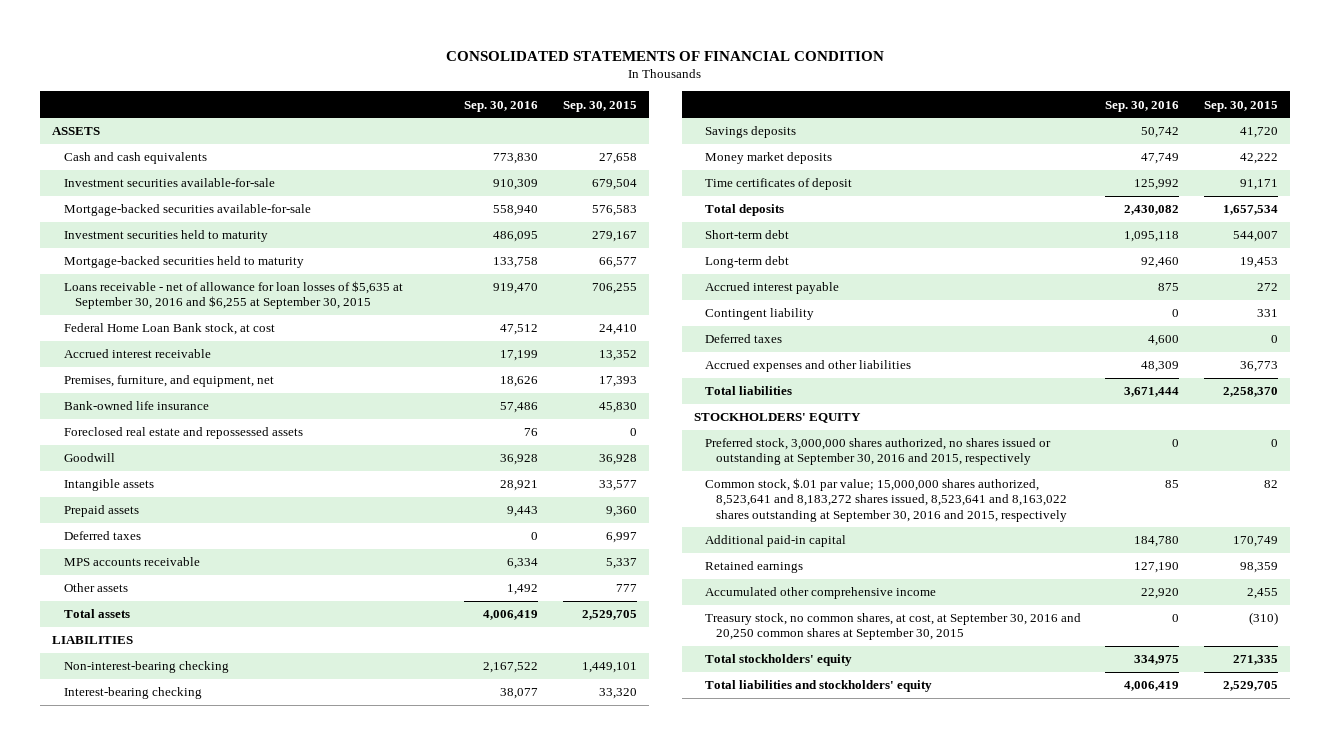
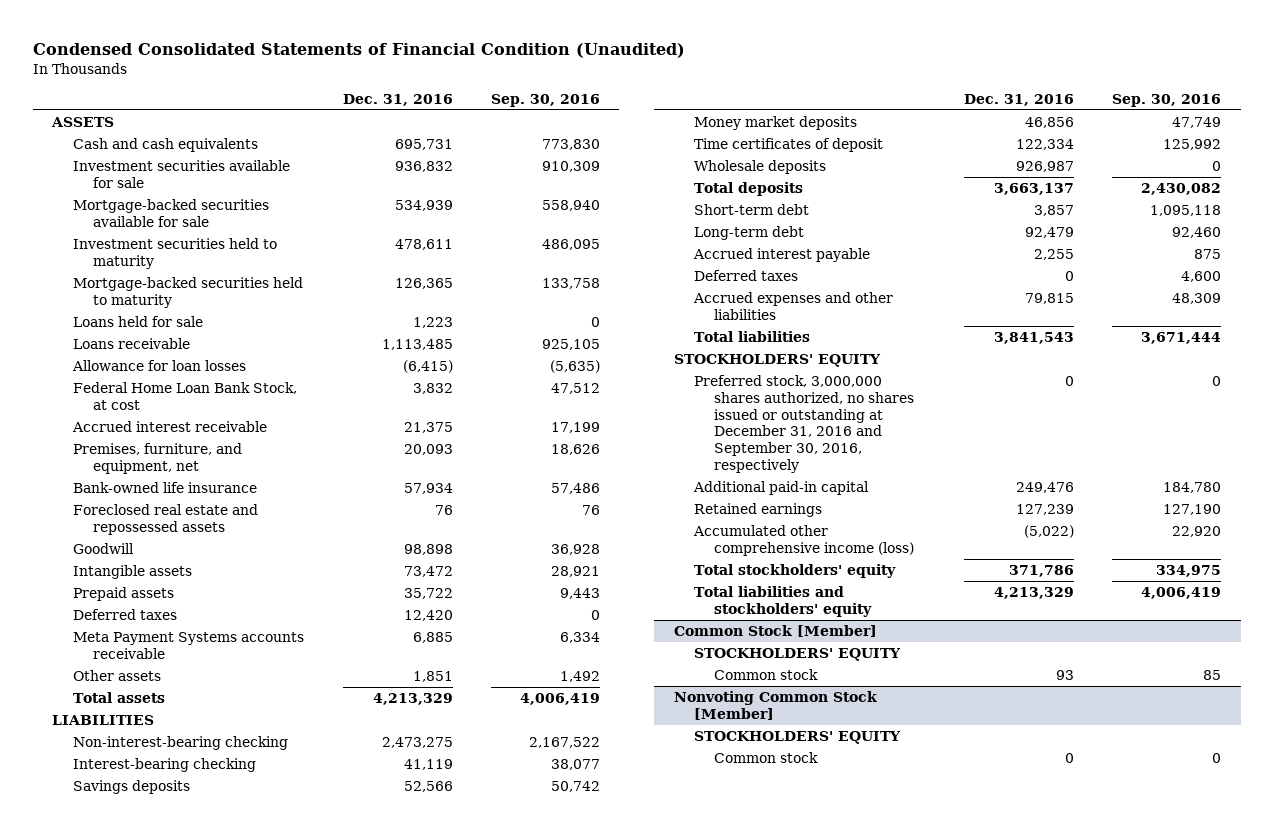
[446,50,885,61] CONSOLIDATED STATEMENTS OF FINANCIAL CONDITION -> [33,42,686,58] Condensed Consolidated Statements of Financial Condition (Unaudited)
[562,100,637,112] Sep. 30, 2015 -> none
none -> [342,93,453,106] Dec. 31, 2016
[63,178,275,188] Investment securities available-for-sale -> [72,160,290,188] Investment securities available for sale
[63,204,311,217] Mortgage-backed securities available-for-sale -> [72,199,269,227] Mortgage-backed securities available for sale
[63,281,403,310] Loans receivable - net of allowance for loan losses of $5,635 at September 30, 2016 and $6,255 at September 30, 2015 -> none
none -> [72,316,203,328] Loans held for sale
none -> [72,338,190,350] Loans receivable
none -> [71,360,246,372] Allowance for loan losses
[63,323,275,336] Federal Home Loan Bank stock, at cost -> [72,382,297,410] Federal Home Loan Bank Stock, at cost
[63,557,200,567] MPS accounts receivable -> [72,632,304,659] Meta Payment Systems accounts receivable
none -> [693,160,826,175] Wholesale deposits
[704,308,814,321] Contingent liability -> none
[704,478,1068,522] Common stock, $.01 par value; 15,000,000 shares authorized, 8,523,641 and 8,183,272 shares issued, 8,523,641 and 8,163,022 shares outstanding at September 30, 2016 and 2015, respectively -> none
[704,438,1051,466] Preferred stock, 3,000,000 shares authorized, no shares issued or outstanding at September 30, 2016 and 2015, respectively -> [693,375,915,473] Preferred stock, 3,000,000 shares authorized, no shares issued or outstanding at December 31, 2016 and September 30, 2016, respectively
[704,613,1081,641] Treasury stock, no common shares, at cost, at September 30, 2016 and 20,250 common shares at September 30, 2015 -> none
[704,587,936,600] Accumulated other comprehensive income -> [692,525,915,556] Accumulated other comprehensive income (loss)
none -> [673,625,877,638] Common Stock [Member]
none -> [693,648,901,662] STOCKHOLDERS' EQUITY
none -> [714,669,819,681] Common stock
none -> [673,691,877,720] Nonvoting Common Stock [Member]
none -> [693,731,901,745] STOCKHOLDERS' EQUITY
none -> [714,752,819,764] Common stock

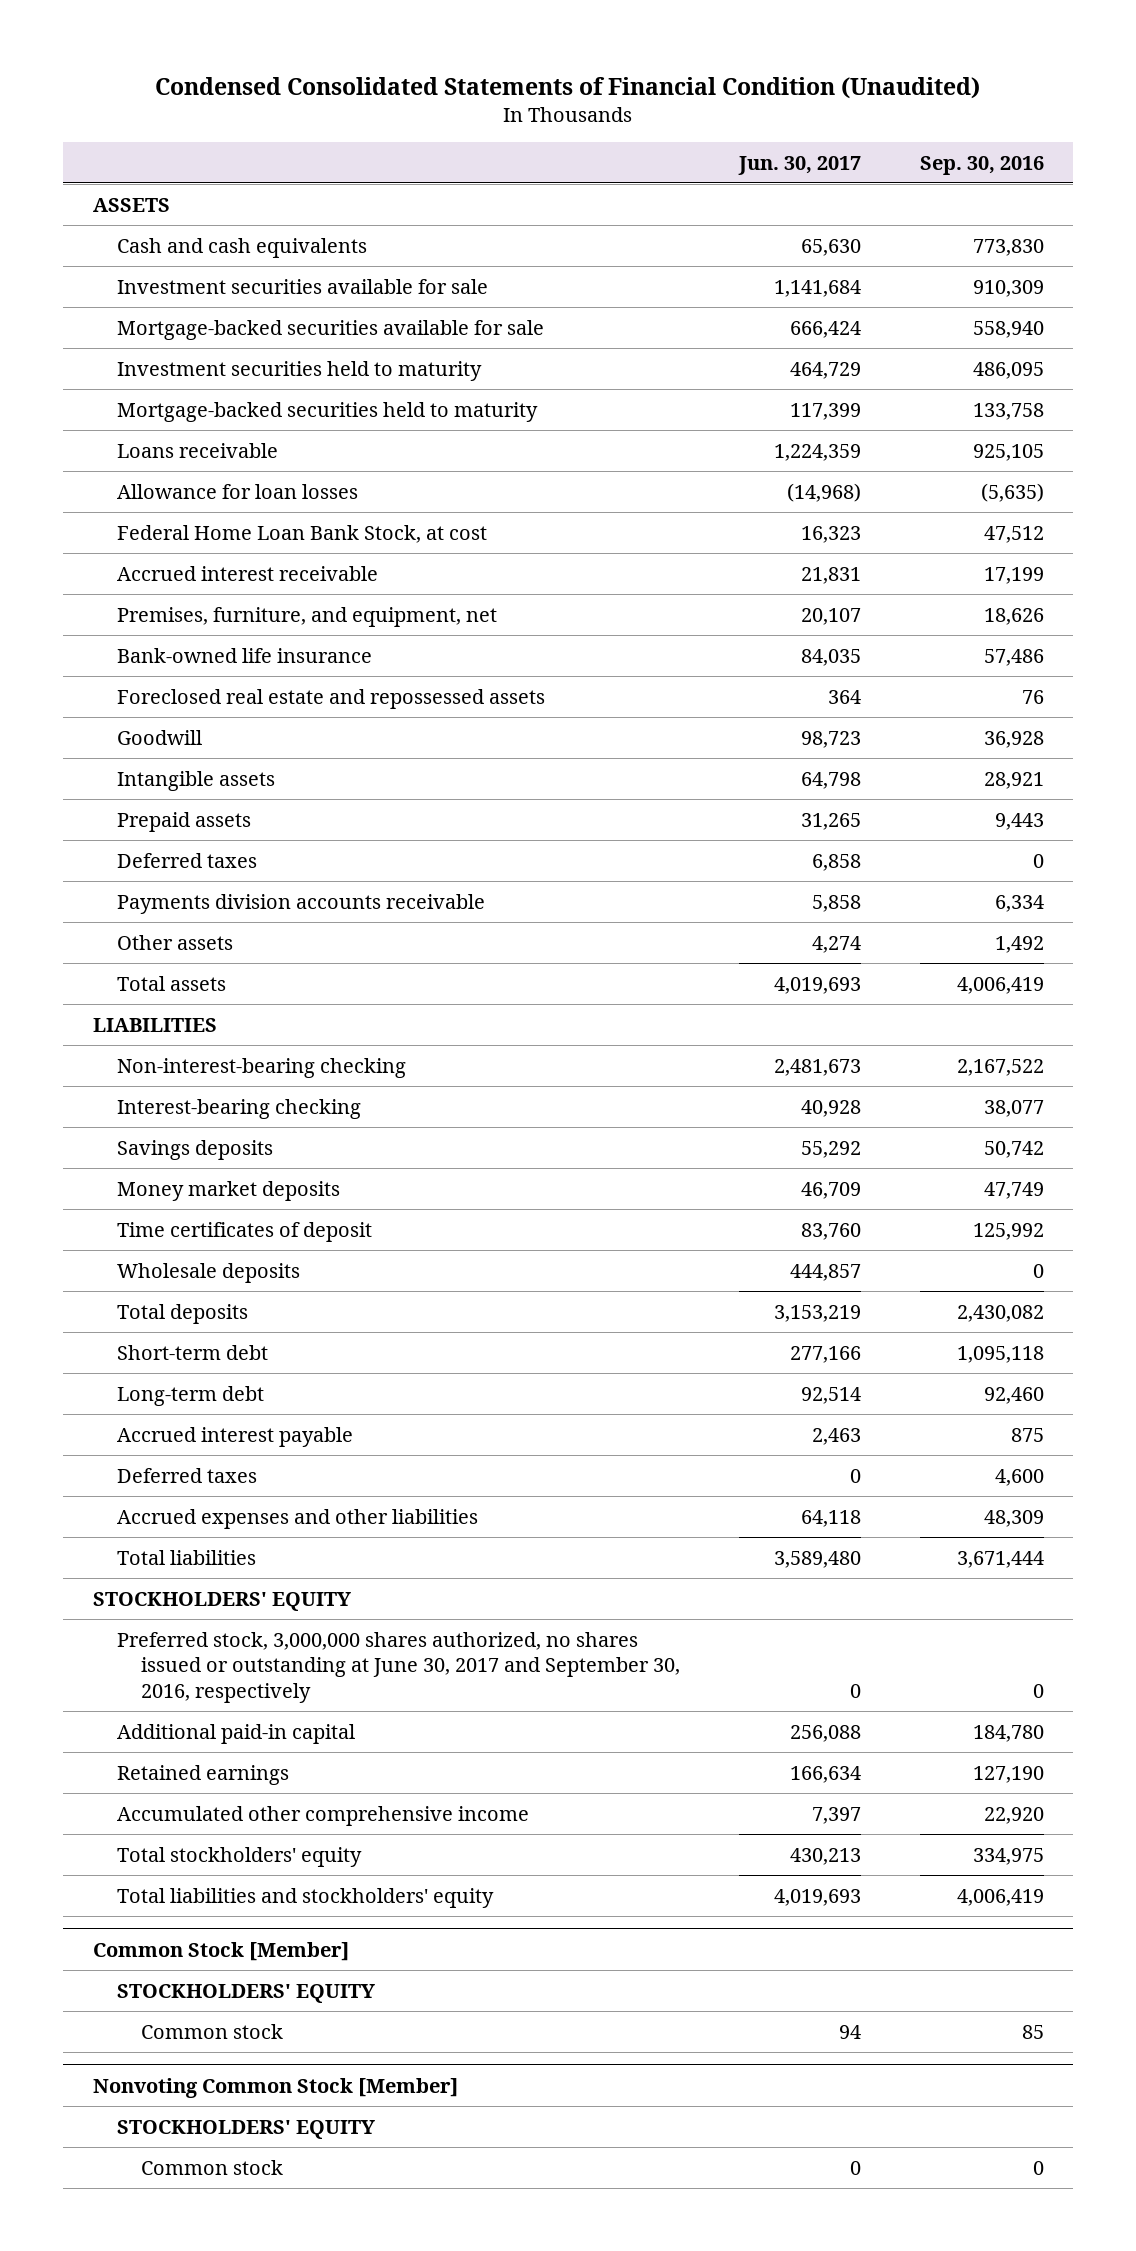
[342,93,453,106] Dec. 31, 2016 -> none
none -> [737,155,861,175] Jun. 30, 2017
[72,316,203,328] Loans held for sale -> none
[72,632,304,659] Meta Payment Systems accounts receivable -> [116,893,485,914] Payments division accounts receivable
[693,375,915,473] Preferred stock, 3,000,000 shares authorized, no shares issued or outstanding at December 31, 2016 and September 30, 2016, respectively -> [116,1631,680,1704] Preferred stock, 3,000,000 shares authorized, no shares issued or outstanding at June 30, 2017 and September 30, 2016, respectively
[692,525,915,556] Accumulated other comprehensive income (loss) -> [116,1805,529,1826] Accumulated other comprehensive income

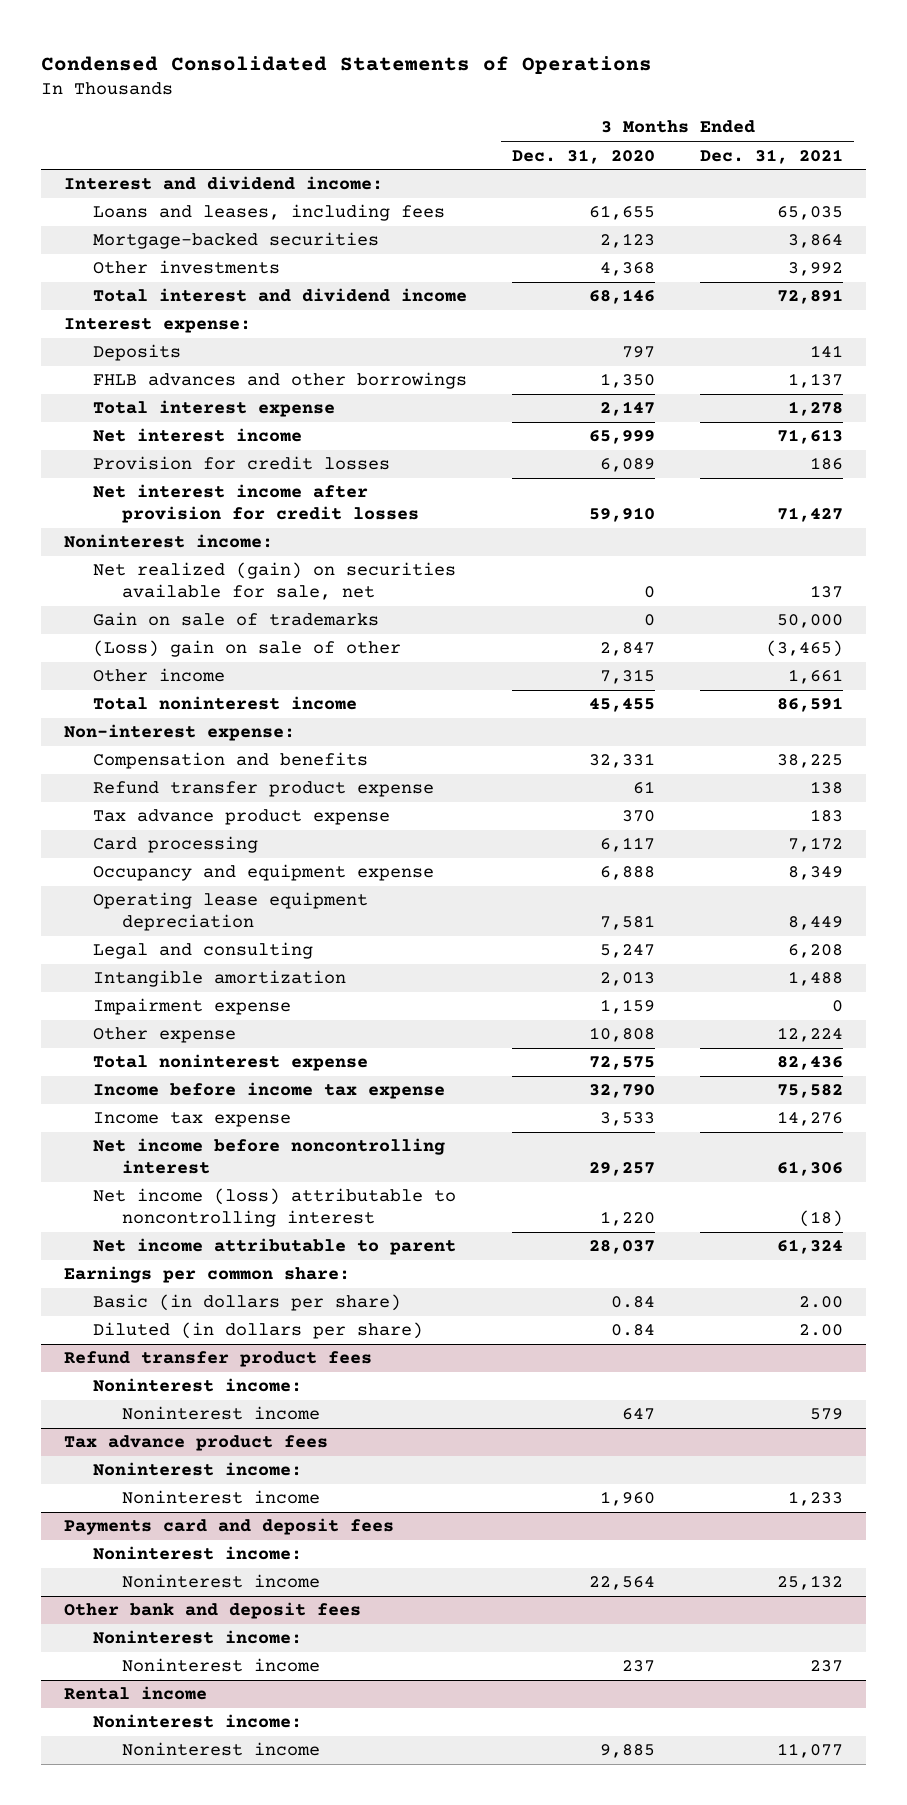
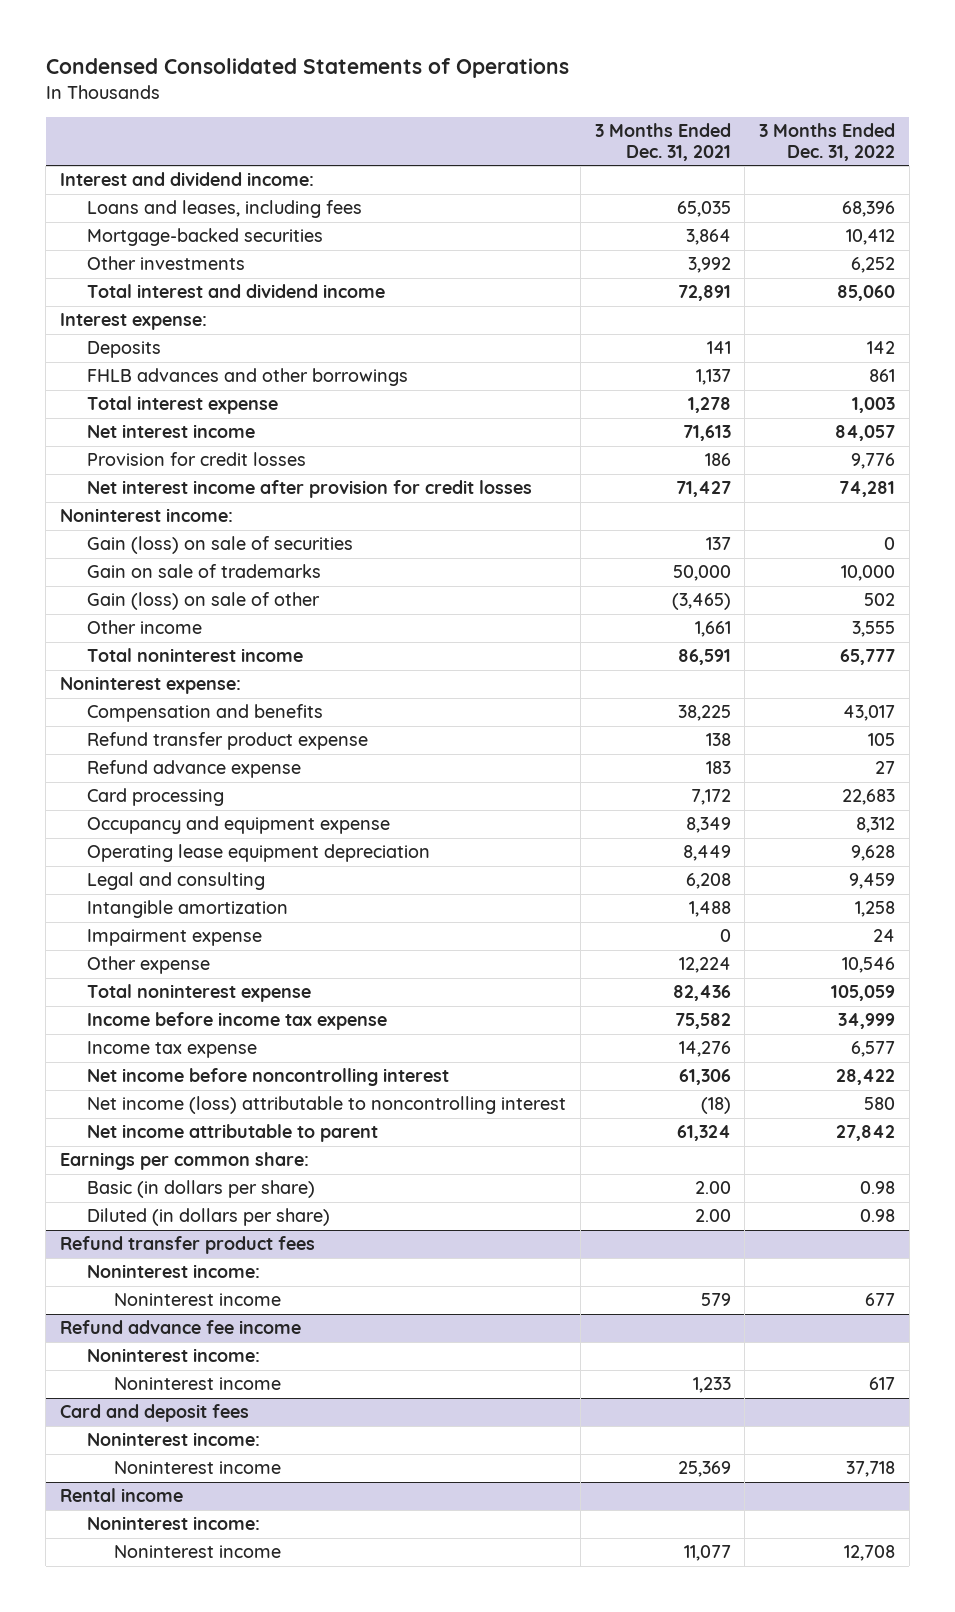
[511,148,655,164] Dec. 31, 2020 -> none
none -> [759,122,896,161] 3 Months Ended Dec. 31, 2022
[92,562,456,600] Net realized (gain) on securities available for sale, net -> [87,536,354,555] Gain (loss) on sale of securities
[92,640,401,658] (Loss) gain on sale of other -> [87,592,321,611] Gain (loss) on sale of other
[63,724,295,742] Non-interest expense: -> [60,676,242,695] Noninterest expense:
[92,809,390,826] Tax advance product expense -> [87,760,302,779] Refund advance expense
[63,1435,328,1452] Tax advance product fees -> none
none -> [60,1320,302,1335] Refund advance fee income
[92,1546,302,1561] Noninterest income: -> none
[121,1574,320,1589] Noninterest income -> none
[63,1602,361,1620] Other bank and deposit fees -> none
[63,1518,394,1536] Payments card and deposit fees -> [60,1404,250,1423] Card and deposit fees
[810,1660,844,1673] 237 -> [677,1461,731,1478] 25,369

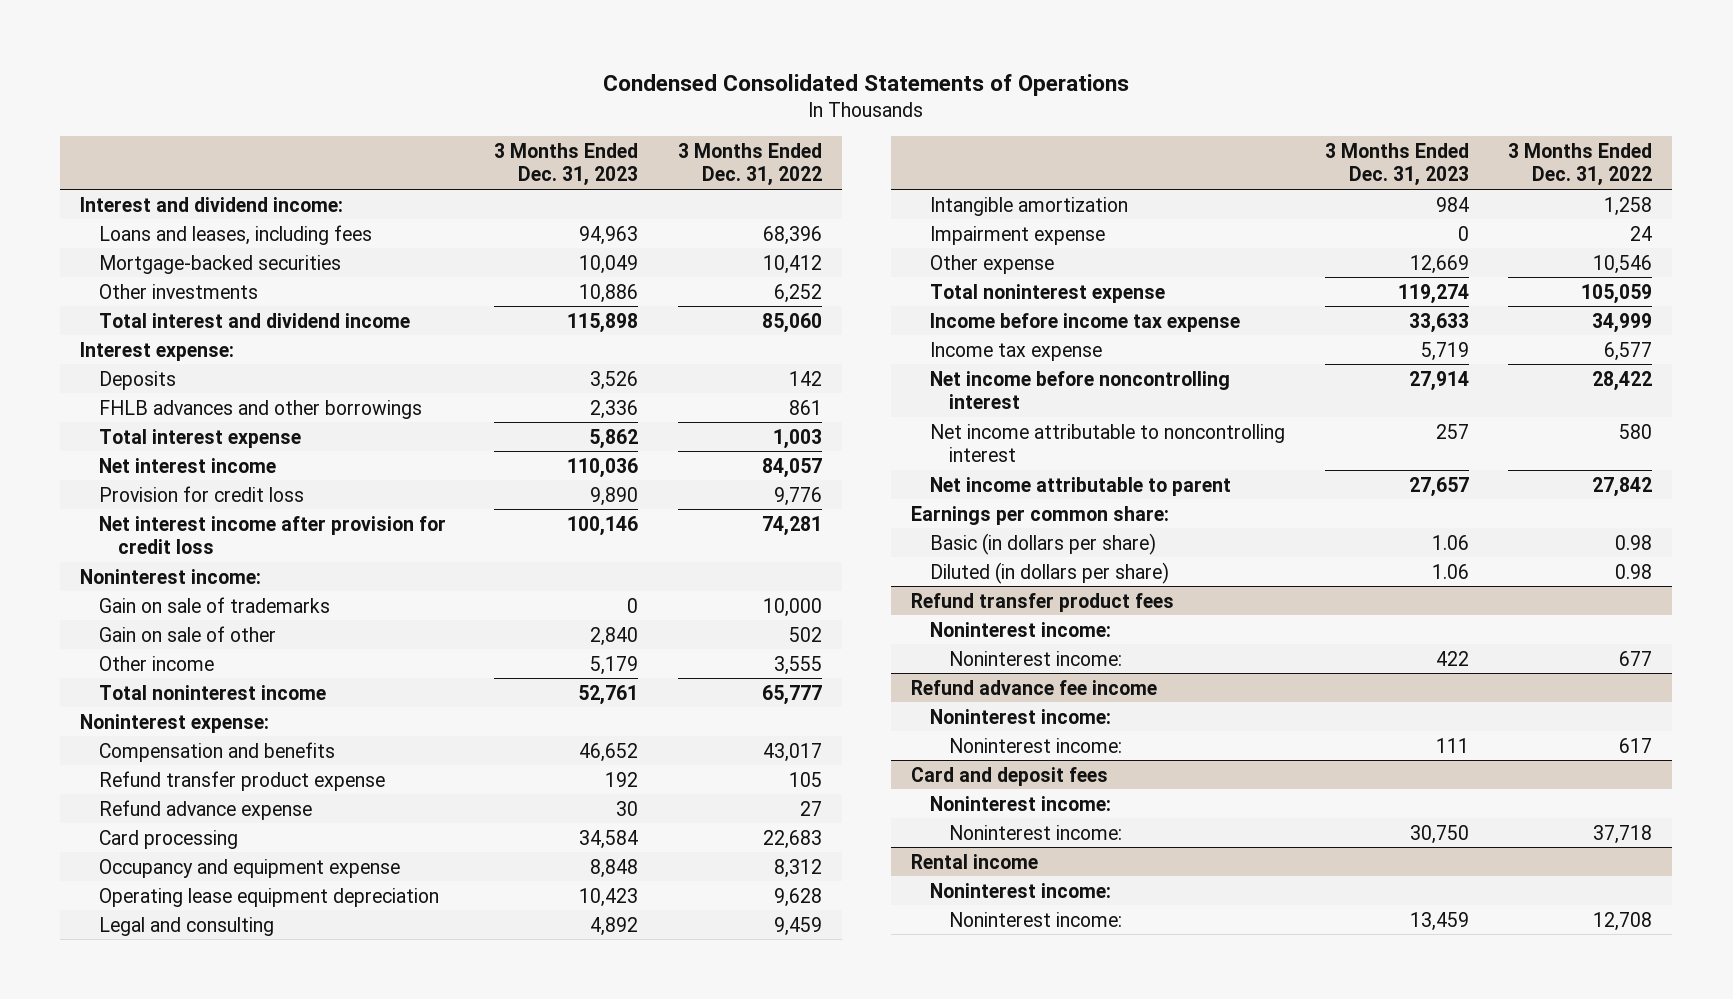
[594,122,731,161] 3 Months Ended Dec. 31, 2021 -> none
none -> [494,143,639,187] 3 Months Ended Dec. 31, 2023
[87,452,307,467] Provision for credit losses -> [99,485,305,502] Provision for credit loss
[87,480,533,499] Net interest income after provision for credit losses -> [99,515,447,554] Net interest income after provision for credit loss
[87,536,354,555] Gain (loss) on sale of securities -> none
[87,592,321,611] Gain (loss) on sale of other -> [99,625,277,642] Gain on sale of other
[87,1096,567,1115] Net income (loss) attributable to noncontrolling interest -> [929,423,1285,462] Net income attributable to noncontrolling interest
[113,1293,281,1307] Noninterest income -> [948,650,1122,666] Noninterest income:
[113,1377,281,1391] Noninterest income -> [948,737,1122,753] Noninterest income:
[113,1461,281,1475] Noninterest income -> [948,824,1122,840] Noninterest income:
[113,1545,281,1559] Noninterest income -> [948,911,1122,927] Noninterest income:

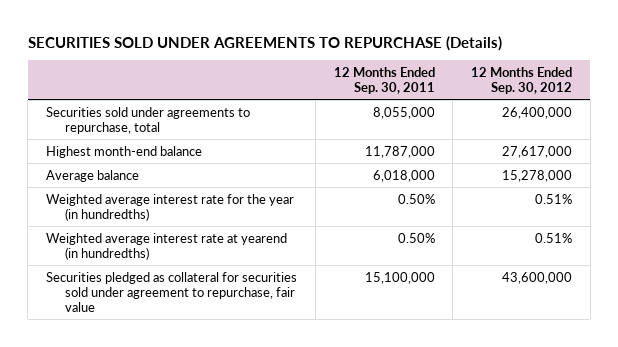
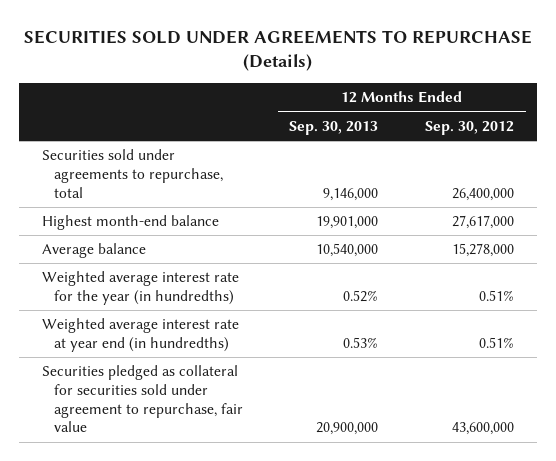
[333,66,435,94] 12 Months Ended Sep. 30, 2011 -> none
none -> [289,120,379,135] Sep. 30, 2013
[46,232,288,260] Weighted average interest rate at yearend (in hundredths) -> [42,318,240,353] Weighted average interest rate at year end (in hundredths)

